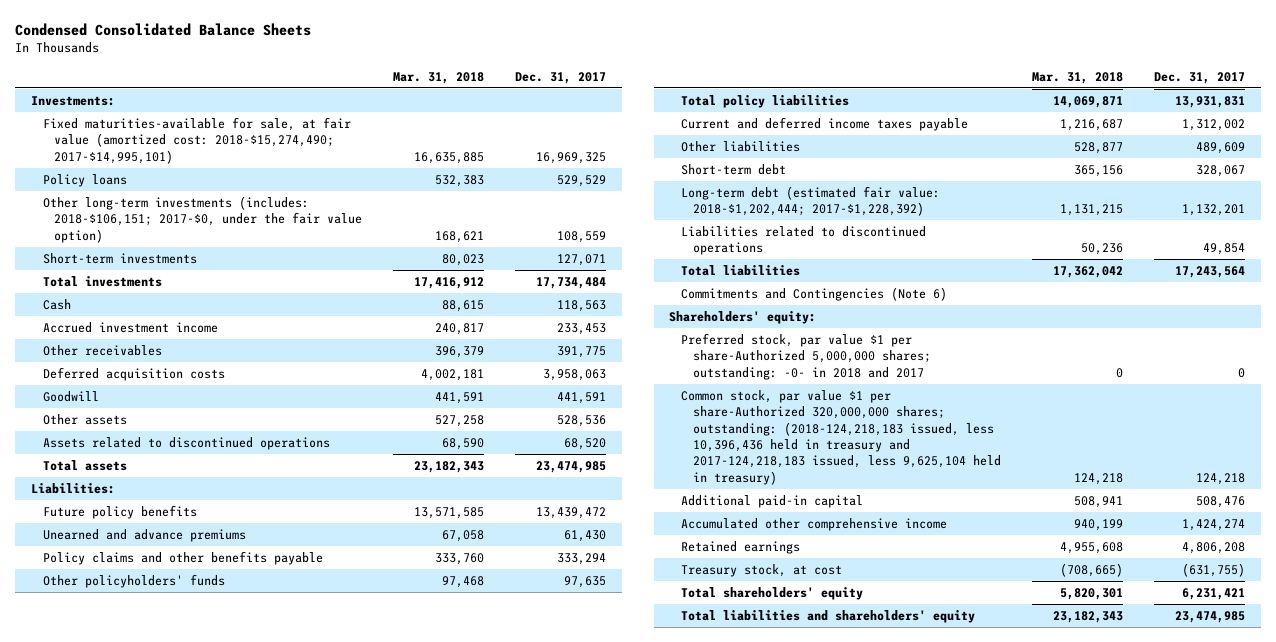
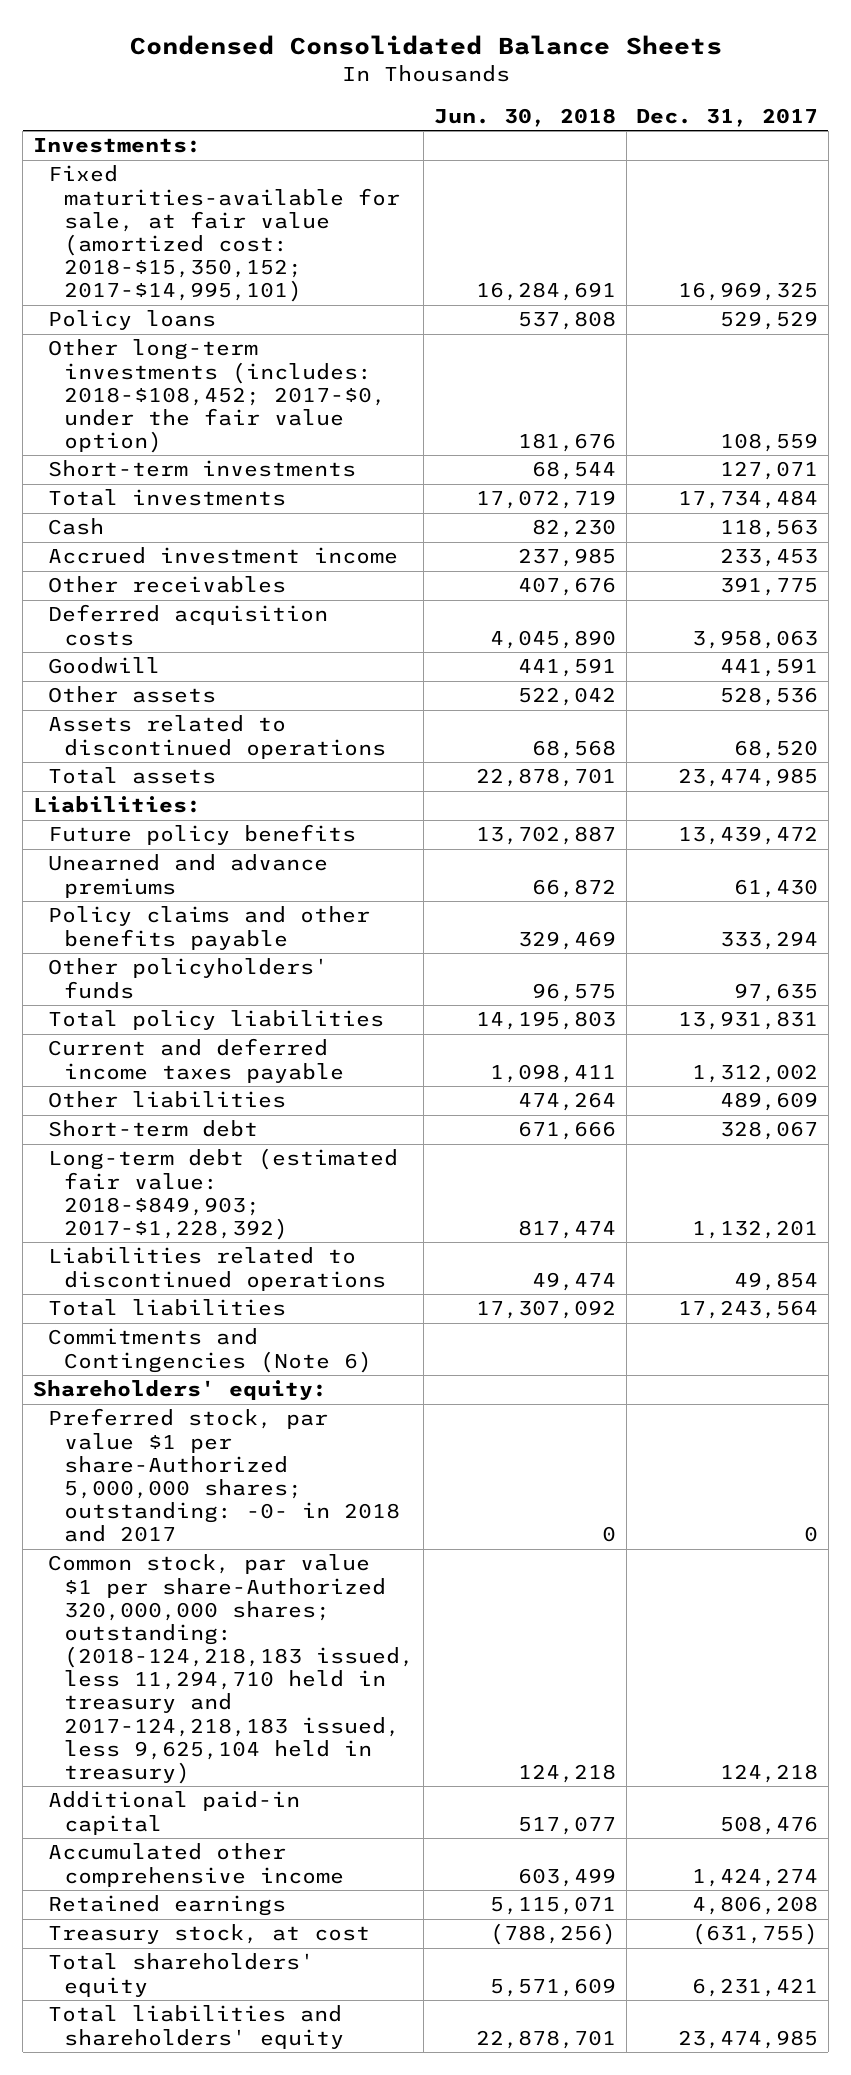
[393,71,485,84] Mar. 31, 2018 -> none
none -> [433,107,616,127] Jun. 30, 2018
[42,116,351,164] Fixed maturities-available for sale, at fair value (amortized cost: 2018-$15,274,490; 2017-$14,995,101) -> [48,165,400,303] Fixed maturities-available for sale, at fair value (amortized cost: 2018-$15,350,152; 2017-$14,995,101)
[42,195,363,243] Other long-term investments (includes: 2018-$106,151; 2017-$0, under the fair value option) -> [48,339,386,454] Other long-term investments (includes: 2018-$108,452; 2017-$0, under the fair value option)
[681,185,941,217] Long-term debt (estimated fair value: 2018-$1,202,444; 2017-$1,228,392) -> [48,1148,399,1240] Long-term debt (estimated fair value: 2018-$849,903; 2017-$1,228,392)
[681,389,1001,485] Common stock, par value $1 per share-Authorized 320,000,000 shares; outstanding: (2018-124,218,183 issued, less 10,396,436 held in treasury and 2017-124,218,183 issued, less 9,625,104 held in treasury) -> [48,1554,414,1785] Common stock, par value $1 per share-Authorized 320,000,000 shares; outstanding: (2018-124,218,183 issued, less 11,294,710 held in treasury and 2017-124,218,183 issued, less 9,625,104 held in treasury)

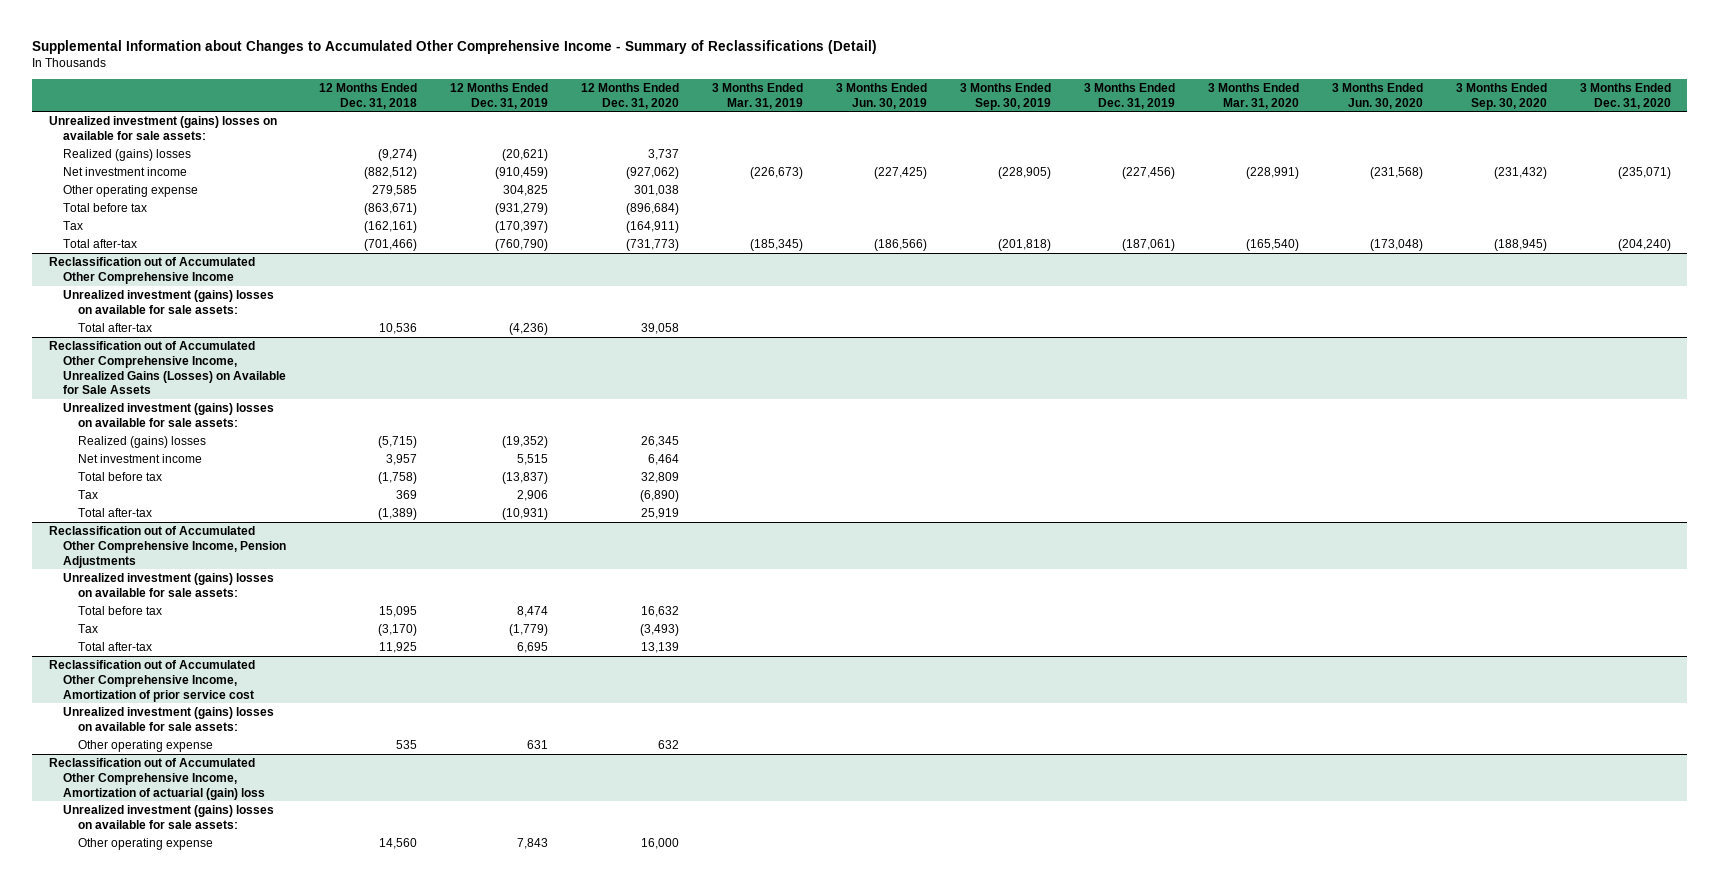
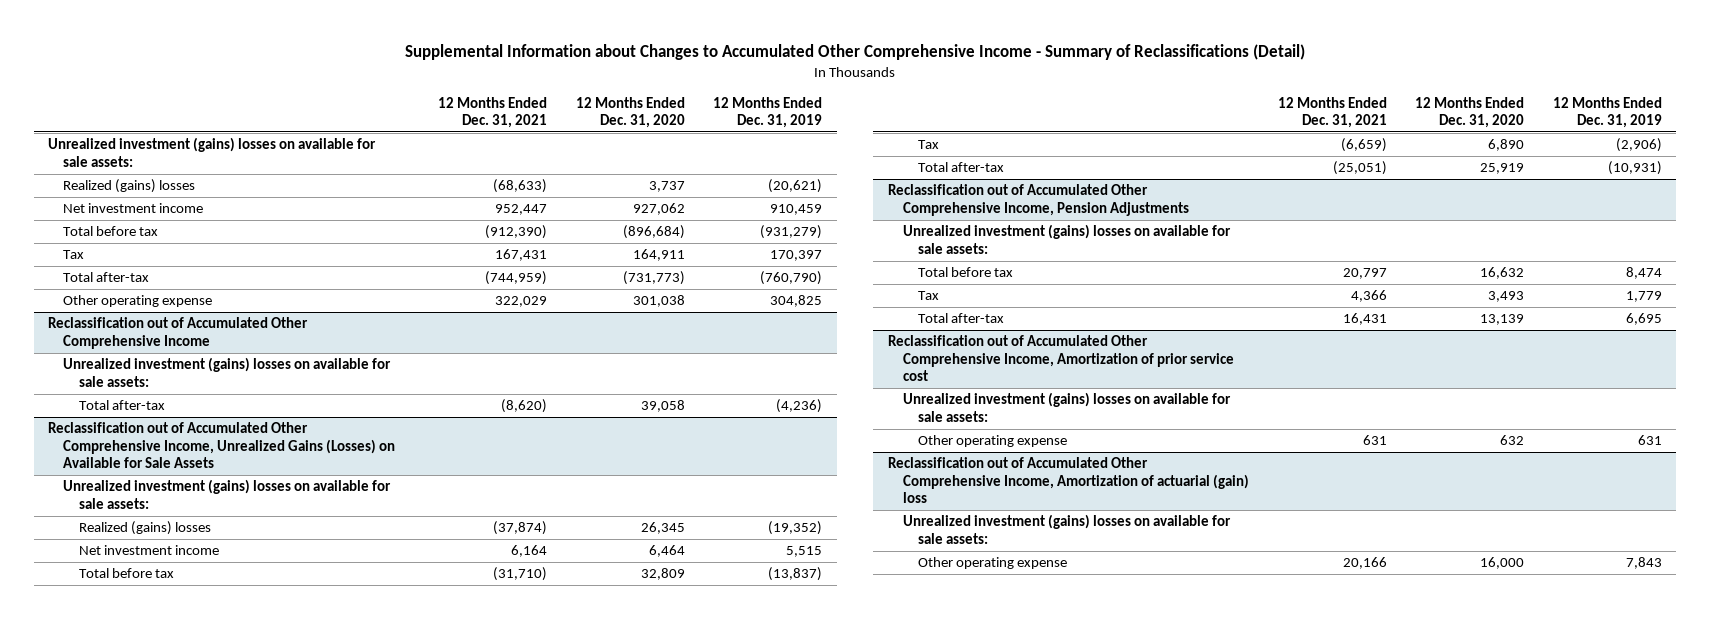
[319,82,418,109] 12 Months Ended Dec. 31, 2018 -> none
[712,82,804,109] 3 Months Ended Mar. 31, 2019 -> none
[836,82,928,109] 3 Months Ended Jun. 30, 2019 -> none
[959,82,1051,110] 3 Months Ended Sep. 30, 2019 -> none
[1083,82,1175,109] 3 Months Ended Dec. 31, 2019 -> none
[1207,82,1299,109] 3 Months Ended Mar. 31, 2020 -> none
[1331,82,1423,109] 3 Months Ended Jun. 30, 2020 -> none
[1455,82,1547,110] 3 Months Ended Sep. 30, 2020 -> none
[1579,82,1671,109] 3 Months Ended Dec. 31, 2020 -> none
none -> [438,96,548,129] 12 Months Ended Dec. 31, 2021
[495,166,549,179] (910,459) -> [770,204,823,216] 910,459
[626,166,680,179] (927,062) -> [632,203,685,216] 927,062
[495,220,549,233] (170,397) -> [770,250,823,262] 170,397
[626,220,680,233] (164,911) -> [632,249,685,262] 164,911
[63,184,199,197] Other operating expense -> [63,295,213,308] Other operating expense
[517,489,549,501] 2,906 -> [1615,138,1662,153] (2,906)
[640,489,680,502] (6,890) -> [1488,139,1525,152] 6,890
[509,623,549,636] (1,779) -> [1625,291,1662,303] 1,779
[640,623,680,636] (3,493) -> [1488,291,1525,303] 3,493

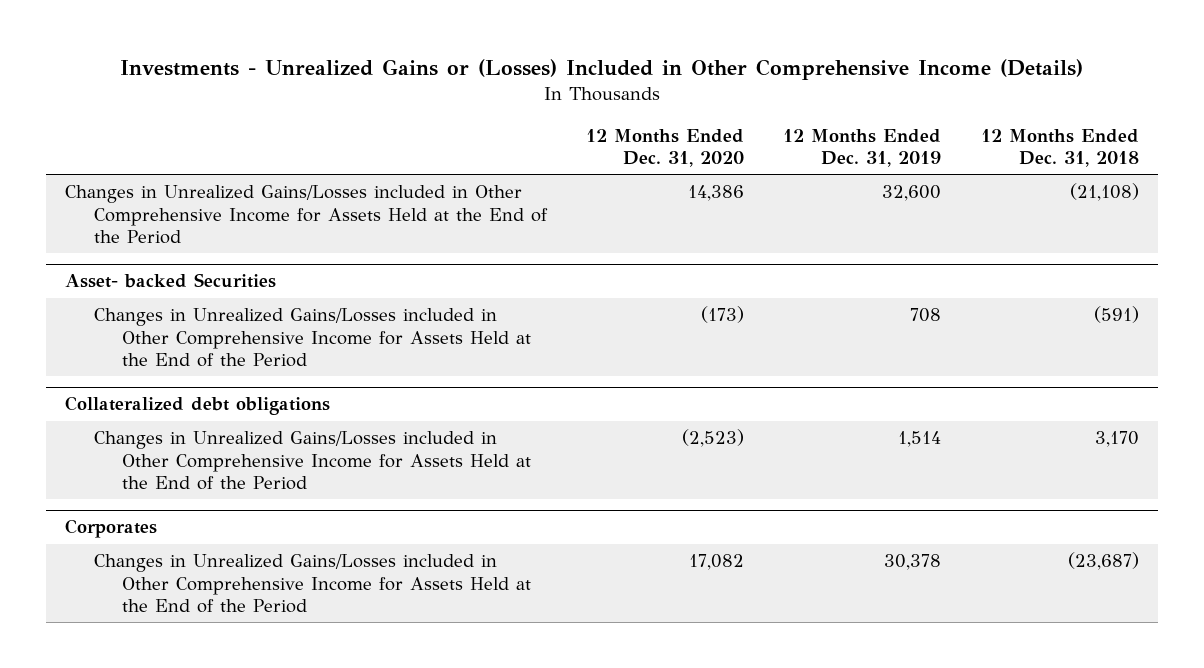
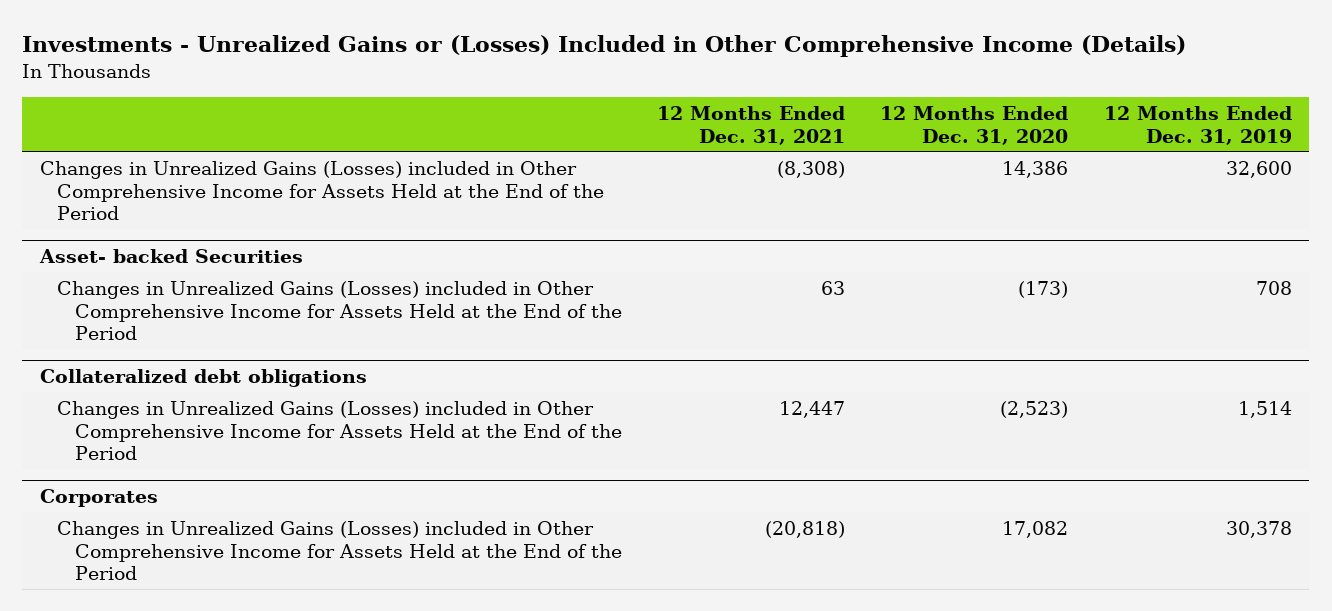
[980,128,1139,168] 12 Months Ended Dec. 31, 2018 -> none
none -> [656,105,845,145] 12 Months Ended Dec. 31, 2021
[65,185,548,245] Changes in Unrealized Gains/Losses included in Other Comprehensive Income for Assets Held at the End of the Period -> [40,160,605,221] Changes in Unrealized Gains (Losses) included in Other Comprehensive Income for Assets Held at the End of the Period
[93,308,532,368] Changes in Unrealized Gains/Losses included in Other Comprehensive Income for Assets Held at the End of the Period -> [57,280,622,341] Changes in Unrealized Gains (Losses) included in Other Comprehensive Income for Assets Held at the End of the Period
[93,431,532,491] Changes in Unrealized Gains/Losses included in Other Comprehensive Income for Assets Held at the End of the Period -> [57,400,622,461] Changes in Unrealized Gains (Losses) included in Other Comprehensive Income for Assets Held at the End of the Period
[93,554,532,614] Changes in Unrealized Gains/Losses included in Other Comprehensive Income for Assets Held at the End of the Period -> [57,520,622,581] Changes in Unrealized Gains (Losses) included in Other Comprehensive Income for Assets Held at the End of the Period

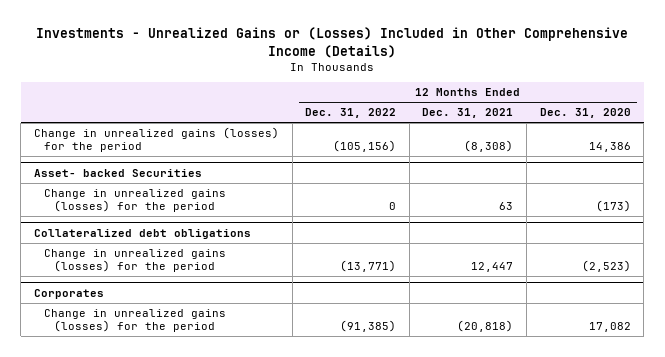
[1103,105,1292,145] 12 Months Ended Dec. 31, 2019 -> none
none -> [305,108,397,119] Dec. 31, 2022
[40,160,605,221] Changes in Unrealized Gains (Losses) included in Other Comprehensive Income for Assets Held at the End of the Period -> [34,127,280,153] Change in unrealized gains (losses) for the period
[57,280,622,341] Changes in Unrealized Gains (Losses) included in Other Comprehensive Income for Assets Held at the End of the Period -> [44,189,227,213] Change in unrealized gains (losses) for the period
[57,400,622,461] Changes in Unrealized Gains (Losses) included in Other Comprehensive Income for Assets Held at the End of the Period -> [44,249,227,273] Change in unrealized gains (losses) for the period
[57,520,622,581] Changes in Unrealized Gains (Losses) included in Other Comprehensive Income for Assets Held at the End of the Period -> [44,309,227,333] Change in unrealized gains (losses) for the period

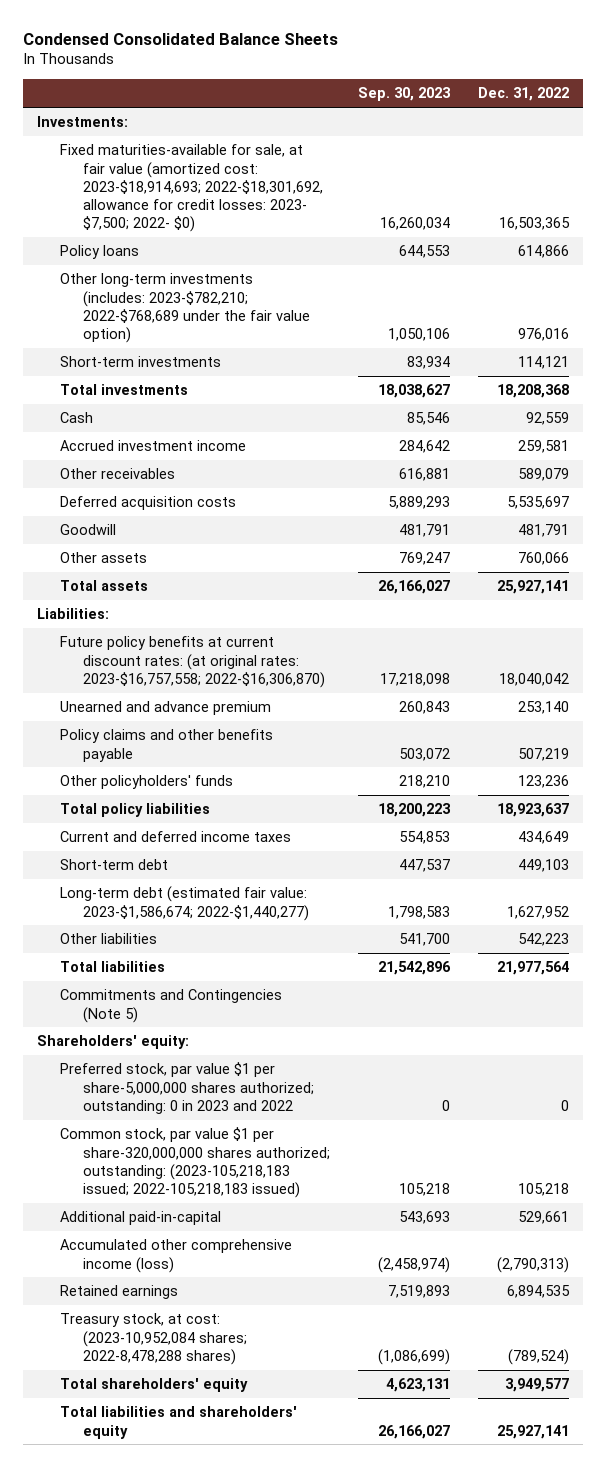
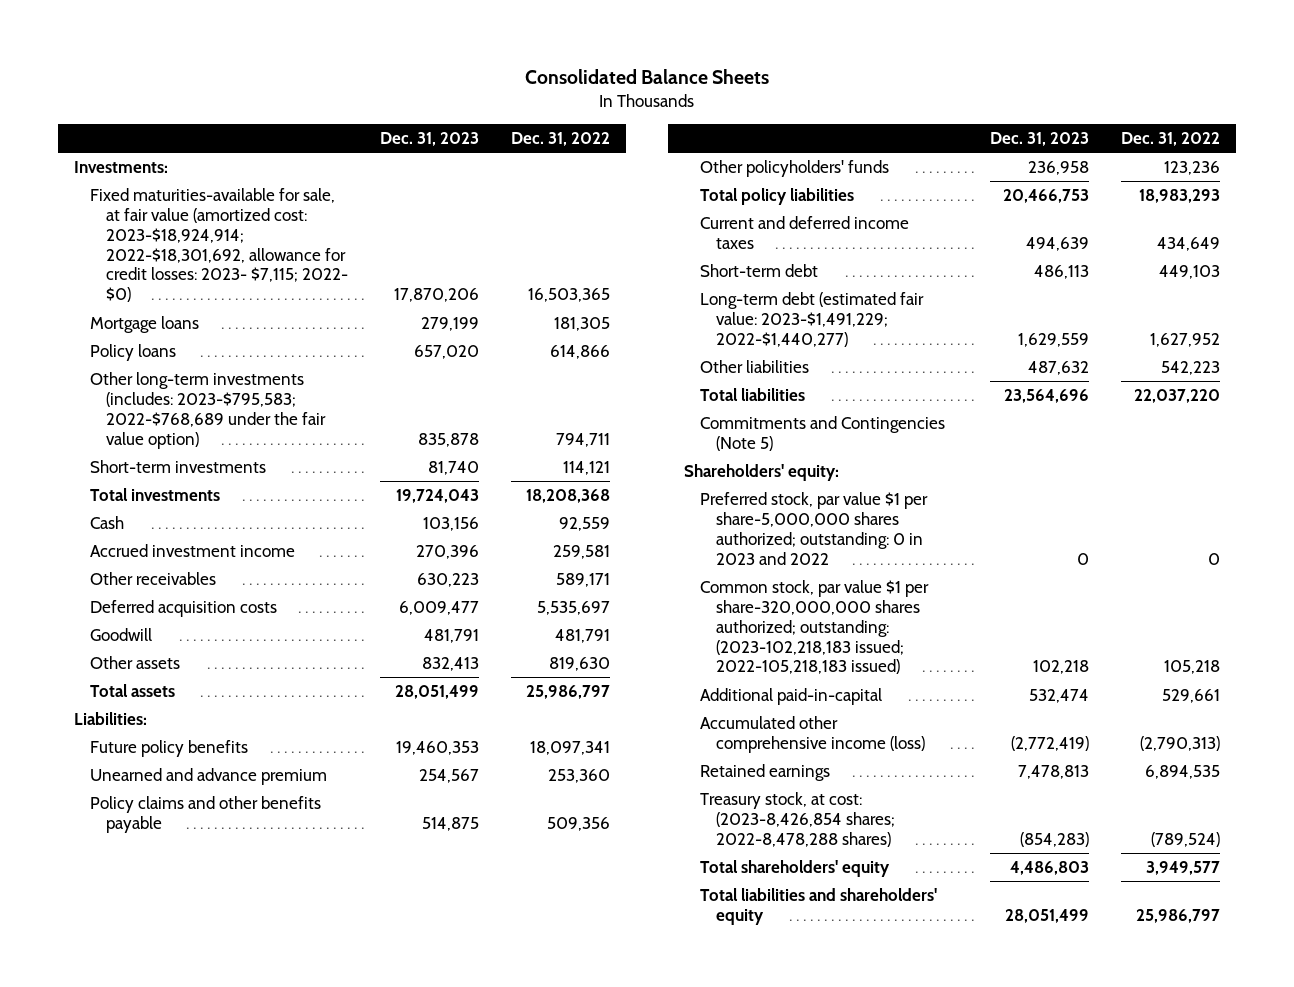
[22,33,338,46] Condensed Consolidated Balance Sheets -> [524,69,769,85] Consolidated Balance Sheets
[357,87,451,102] Sep. 30, 2023 -> none
none -> [379,131,479,146] Dec. 31, 2023
[59,144,323,233] Fixed maturities-available for sale, at fair value (amortized cost: 2023-$18,914,693; 2022-$18,301,692, allowance for credit losses: 2023- $7,500; 2022- $0) -> [89,188,348,303] Fixed maturities-available for sale, at fair value (amortized cost: 2023-$18,924,914; 2022-$18,301,692, allowance for credit losses: 2023- $7,115; 2022- $0)
none -> [89,316,199,334] Mortgage loans
[59,273,310,344] Other long-term investments (includes: 2023-$782,210; 2022-$768,689 under the fair value option) -> [89,372,326,449] Other long-term investments (includes: 2023-$795,583; 2022-$768,689 under the fair value option)
[517,328,569,342] 976,016 -> [555,432,610,447] 794,711
[517,468,569,482] 589,079 -> [555,573,610,588] 589,171
[517,552,569,566] 760,066 -> [548,657,610,672] 819,630
[496,580,569,595] 25,927,141 -> [525,685,610,700] 25,986,797
[59,636,325,688] Future policy benefits at current discount rates: (at original rates: 2023-$16,757,558; 2022-$16,306,870) -> none
none -> [89,740,248,758] Future policy benefits
[517,701,569,715] 253,140 -> [547,769,610,784] 253,360
[517,747,569,761] 507,219 -> [546,816,610,831] 509,356
[496,803,569,818] 18,923,637 -> [1138,189,1220,204] 18,983,293
[59,886,309,921] Long-term debt (estimated fair value: 2023-$1,586,674; 2022-$1,440,277) -> [699,292,924,347] Long-term debt (estimated fair value: 2023-$1,491,229; 2022-$1,440,277)
[496,961,569,976] 21,977,564 -> [1133,389,1220,404] 22,037,220
[59,1127,330,1199] Common stock, par value $1 per share-320,000,000 shares authorized; outstanding: (2023-105,218,183 issued; 2022-105,218,183 issued) -> [699,580,929,675] Common stock, par value $1 per share-320,000,000 shares authorized; outstanding: (2023-102,218,183 issued; 2022-105,218,183 issued)
[59,1313,247,1365] Treasury stock, at cost: (2023-10,952,084 shares; 2022-8,478,288 shares) -> [699,792,895,847] Treasury stock, at cost: (2023-8,426,854 shares; 2022-8,478,288 shares)
[496,1424,569,1439] 25,927,141 -> [1135,908,1220,923] 25,986,797

